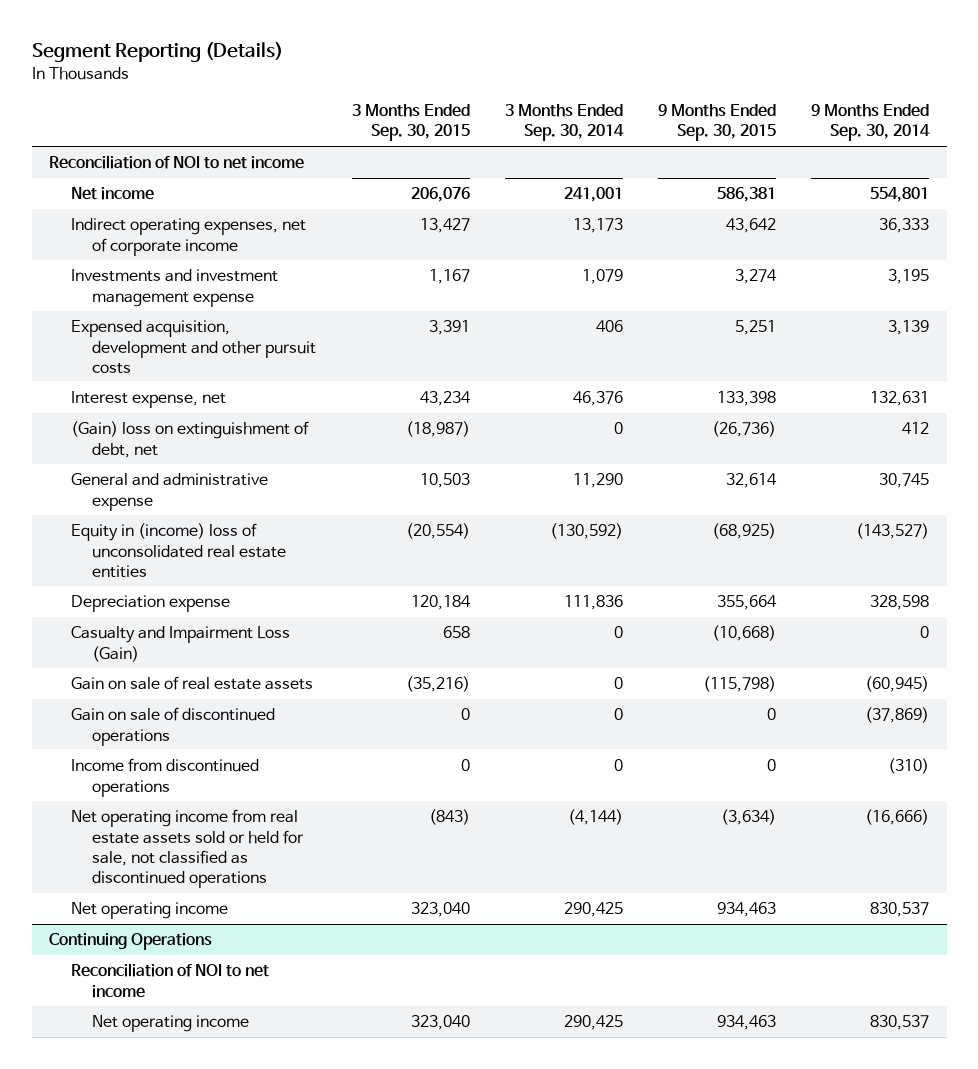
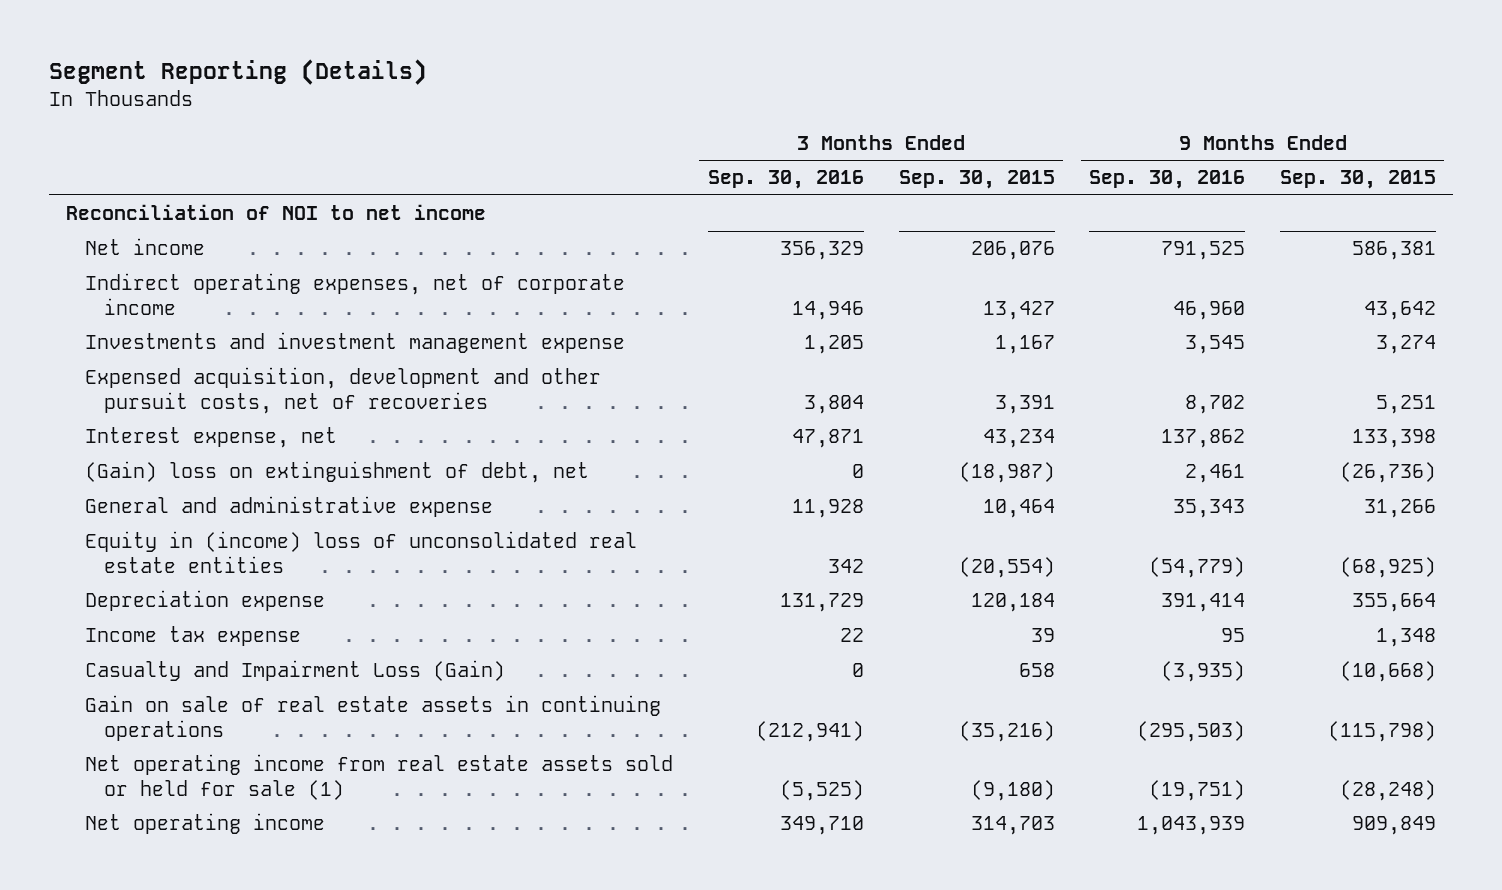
[504,104,624,142] 3 Months Ended Sep. 30, 2014 -> none
[810,104,930,142] 9 Months Ended Sep. 30, 2014 -> none
none -> [707,170,864,190] Sep. 30, 2016
none -> [1089,170,1246,190] Sep. 30, 2016
[70,320,317,374] Expensed acquisition, development and other pursuit costs -> [85,367,602,414] Expensed acquisition, development and other pursuit costs, net of recoveries
[419,473,470,489] 10,503 -> [982,499,1055,519] 10,464
[725,473,777,489] 32,614 -> [1363,499,1436,519] 31,266
none -> [85,626,302,647] Income tax expense
[70,707,275,746] Gain on sale of discontinued operations -> none
[70,758,259,797] Income from discontinued operations -> none
[49,933,213,951] Continuing Operations -> none
[70,963,269,998] Reconciliation of NOI to net income -> none
[92,1015,250,1033] Net operating income -> none
[70,676,313,691] Gain on sale of real estate assets -> [85,695,662,741] Gain on sale of real estate assets in continuing operations
[70,809,305,888] Net operating income from real estate assets sold or held for sale, not classified as discontinued operations -> [85,754,674,800] Net operating income from real estate assets sold or held for sale (1)
[428,809,470,826] (843) -> [970,779,1055,801] (9,180)
[720,809,776,826] (3,634) -> [1339,779,1436,801] (28,248)
[410,902,470,918] 323,040 -> [970,816,1055,836] 314,703
[716,902,776,918] 934,463 -> [1351,816,1436,836] 909,849

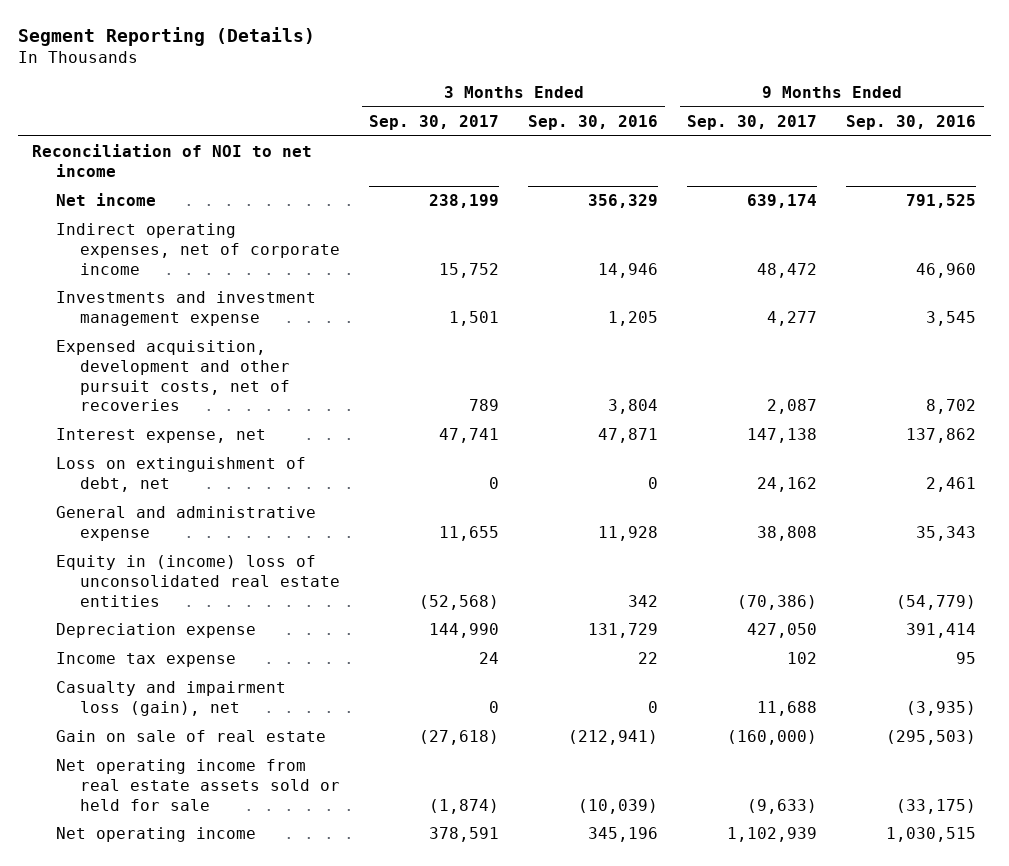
[898,170,1055,190] Sep. 30, 2015 -> none
[1279,170,1436,190] Sep. 30, 2015 -> none
none -> [368,114,499,130] Sep. 30, 2017
none -> [687,114,818,130] Sep. 30, 2017
[85,461,590,484] (Gain) loss on extinguishment of debt, net -> [56,457,307,492] Loss on extinguishment of debt, net
[85,660,506,682] Casualty and Impairment Loss (Gain) -> [56,681,287,716] Casualty and impairment loss (gain), net
[85,695,662,741] Gain on sale of real estate assets in continuing operations -> [56,730,327,743] Gain on sale of real estate
[85,754,674,800] Net operating income from real estate assets sold or held for sale (1) -> [56,759,340,811] Net operating income from real estate assets sold or held for sale
[779,779,864,801] (5,525) -> [578,798,659,814] (10,039)
[1149,779,1246,801] (19,751) -> [896,798,977,814] (33,175)
[779,816,864,836] 349,710 -> [588,827,659,843] 345,196
[1137,816,1246,836] 1,043,939 -> [886,827,977,843] 1,030,515

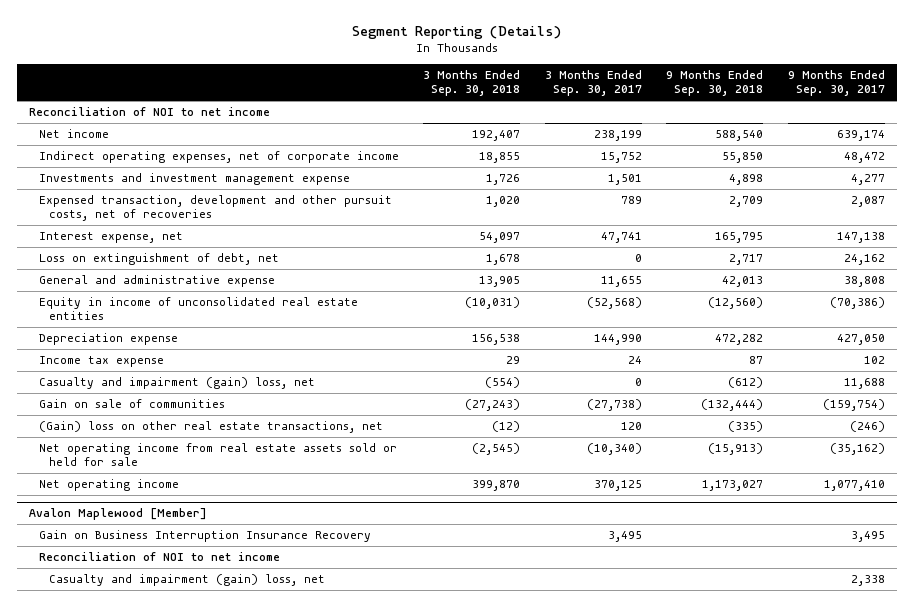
[528,114,659,130] Sep. 30, 2016 -> none
[846,114,977,130] Sep. 30, 2016 -> none
none -> [423,70,521,97] 3 Months Ended Sep. 30, 2018
none -> [666,70,764,97] 9 Months Ended Sep. 30, 2018
[56,340,290,412] Expensed acquisition, development and other pursuit costs, net of recoveries -> [38,194,392,222] Expensed transaction, development and other pursuit costs, net of recoveries
[56,555,340,607] Equity in (income) loss of unconsolidated real estate entities -> [38,296,358,321] Equity in income of unconsolidated real estate entities
[56,681,287,716] Casualty and impairment loss (gain), net -> [38,376,315,389] Casualty and impairment (gain) loss, net
[56,730,327,743] Gain on sale of real estate -> [38,398,225,408] Gain on sale of communities
[418,730,499,746] (27,618) -> [586,398,642,411] (27,738)
[727,730,818,746] (160,000) -> [822,398,885,411] (159,754)
none -> [38,420,383,433] (Gain) loss on other real estate transactions, net
[428,798,499,814] (1,874) -> [586,442,642,455] (10,340)
[747,798,818,814] (9,633) -> [829,442,885,455] (35,162)
[428,827,499,843] 378,591 -> [593,479,642,491] 370,125
[727,827,818,843] 1,102,939 -> [823,479,885,491] 1,077,410
none -> [28,508,207,521] Avalon Maplewood [Member]
none -> [38,529,371,542] Gain on Business Interruption Insurance Recovery
none -> [38,551,280,561] Reconciliation of NOI to net income
none -> [48,573,325,586] Casualty and impairment (gain) loss, net

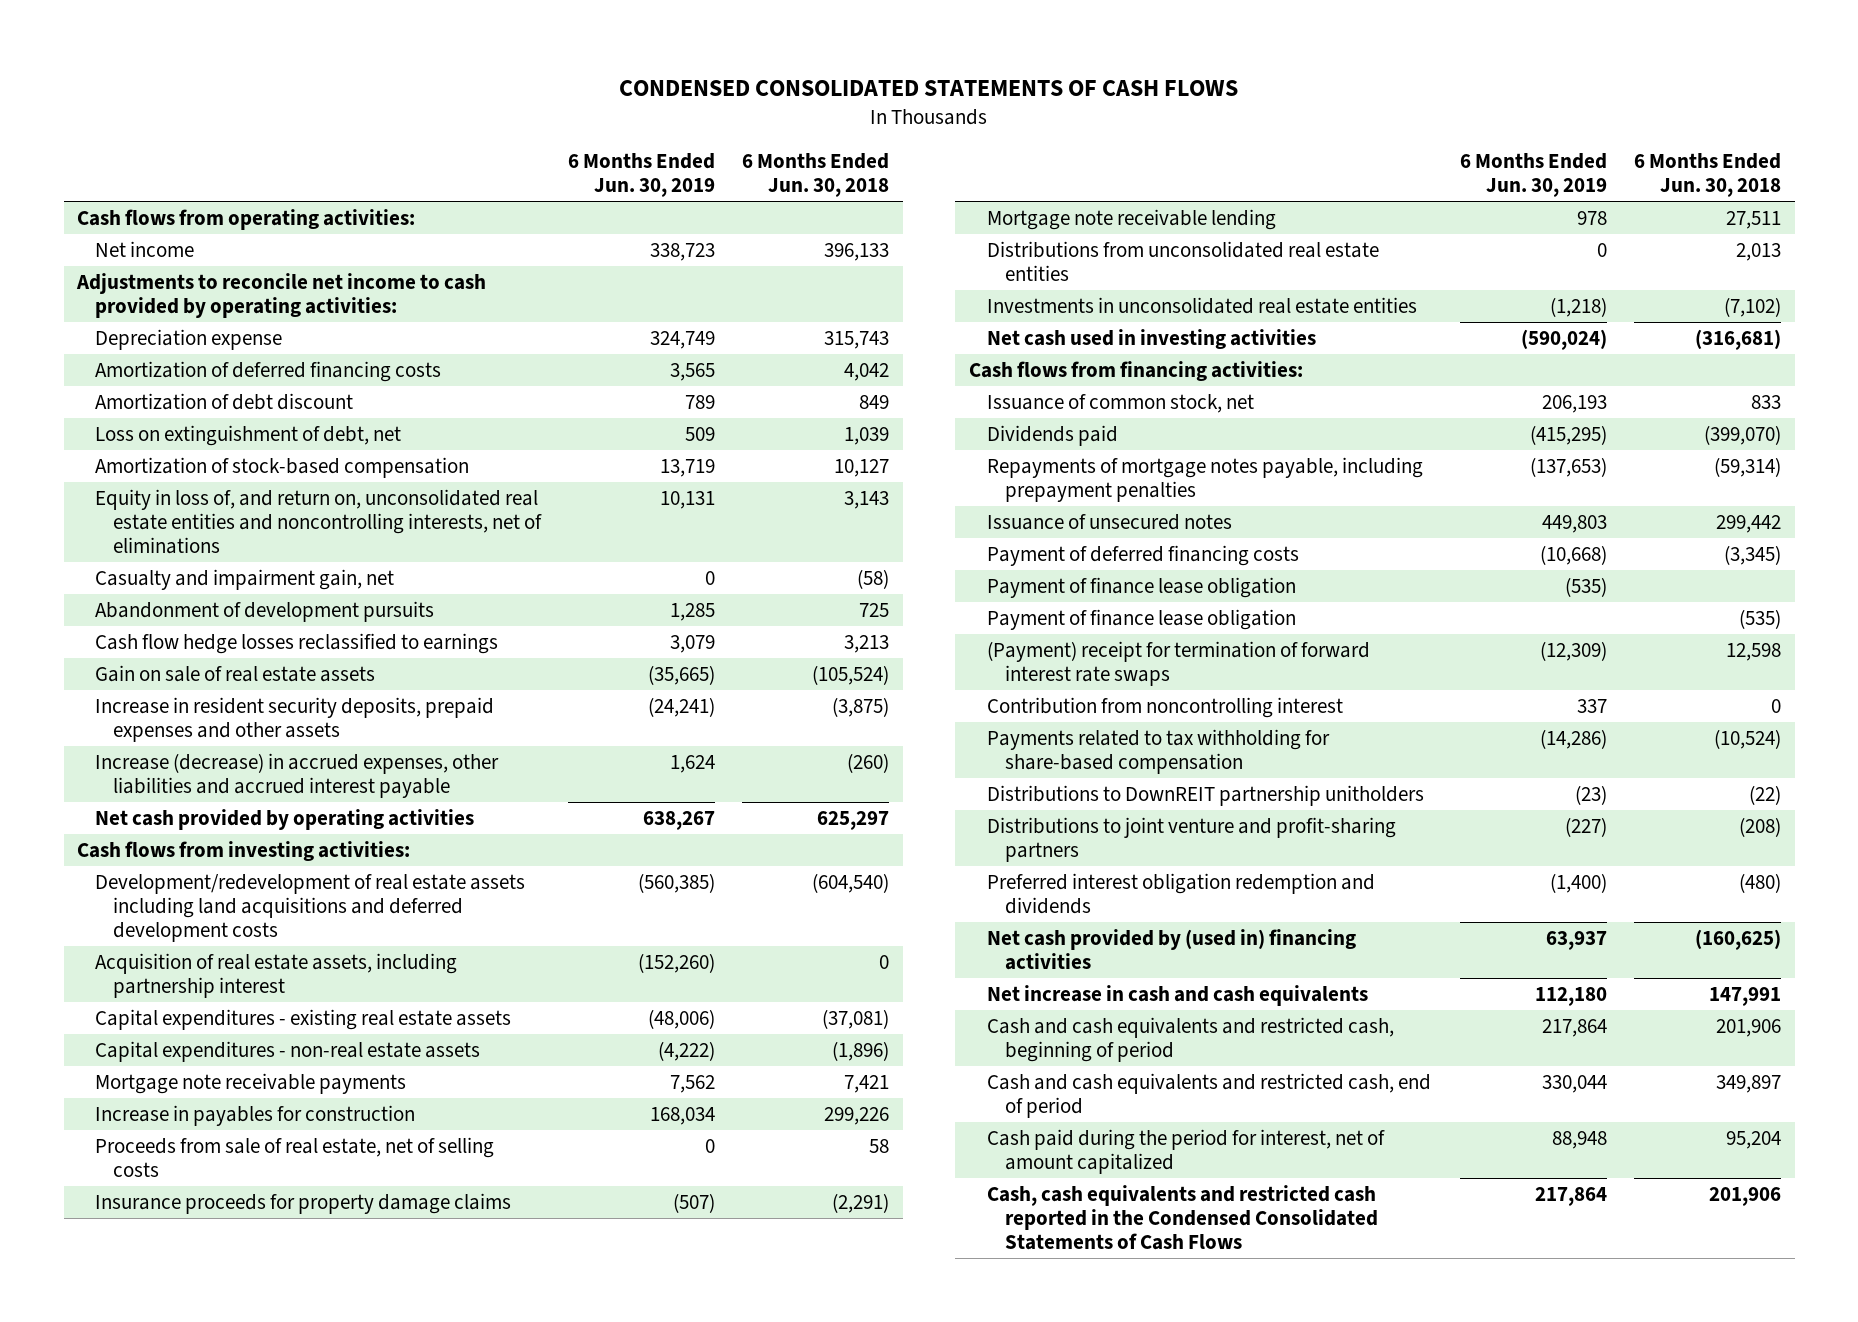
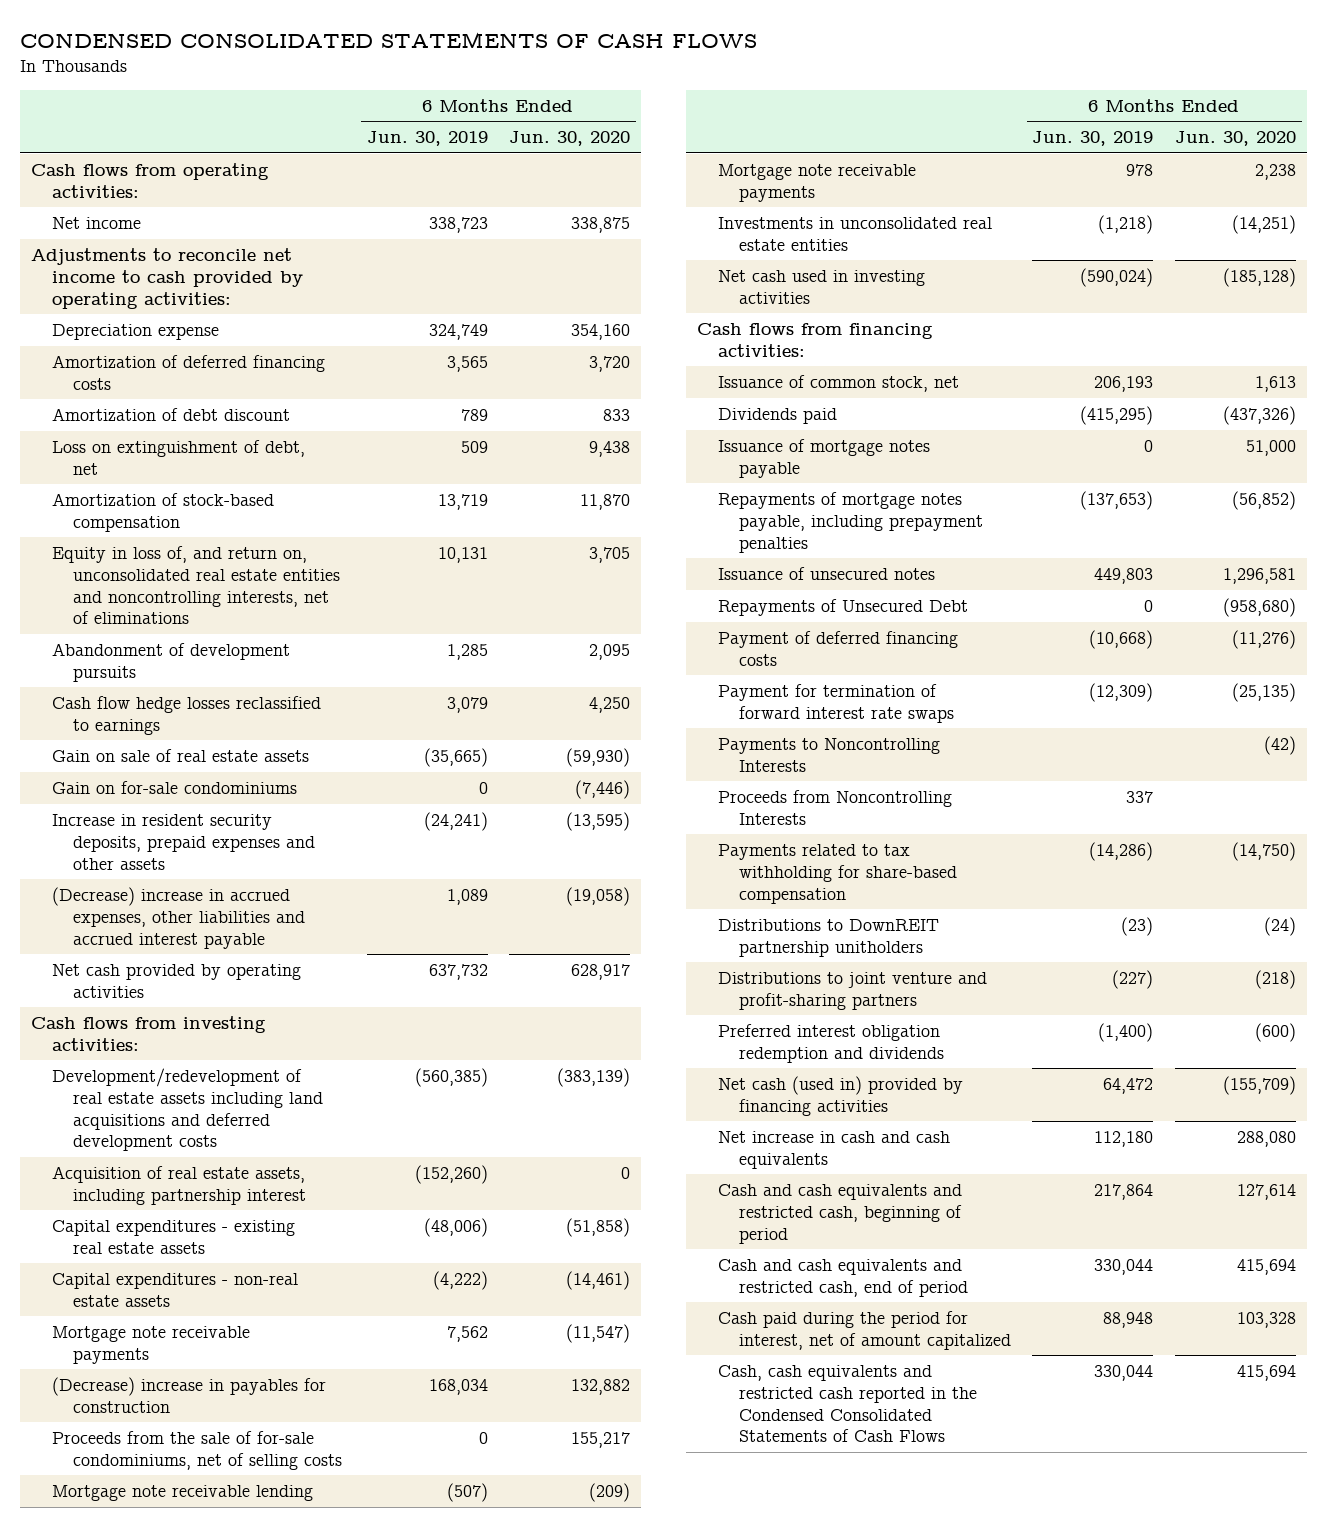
[742,153,890,198] 6 Months Ended Jun. 30, 2018 -> none
none -> [509,131,631,147] Jun. 30, 2020
[95,568,395,590] Casualty and impairment gain, net -> none
none -> [51,780,297,794] Gain on for-sale condominiums
[95,752,500,799] Increase (decrease) in accrued expenses, other liabilities and accrued interest payable -> [51,886,306,949] (Decrease) increase in accrued expenses, other liabilities and accrued interest payable
[670,754,716,773] 1,624 -> [446,888,488,905] 1,089
[643,810,716,830] 638,267 -> [428,963,488,980] 637,732
[986,240,1379,282] Distributions from unconsolidated real estate entities -> none
[95,1104,416,1126] Increase in payables for construction -> [51,1376,326,1413] (Decrease) increase in payables for construction
[95,1136,495,1178] Proceeds from sale of real estate, net of selling costs -> [51,1430,343,1470] Proceeds from the sale of for-sale condominiums, net of selling costs
[95,1192,512,1214] Insurance proceeds for property damage claims -> [51,1484,313,1501] Mortgage note receivable lending
[986,208,1276,230] Mortgage note receivable lending -> [717,163,916,202] Mortgage note receivable payments
none -> [717,438,930,478] Issuance of mortgage notes payable
none -> [717,598,968,616] Repayments of Unsecured Debt
[986,576,1296,598] Payment of finance lease obligation -> none
[986,608,1296,630] Payment of finance lease obligation -> none
[986,640,1370,687] (Payment) receipt for termination of forward interest rate swaps -> [717,683,954,723] Payment for termination of forward interest rate swaps
none -> [717,737,940,772] Payments to Noncontrolling Interests
[986,696,1343,718] Contribution from noncontrolling interest -> [717,789,952,825] Proceeds from Noncontrolling Interests
[986,928,1356,971] Net cash provided by (used in) financing activities -> [717,1075,963,1116] Net cash (used in) provided by financing activities
[1545,930,1607,950] 63,937 -> [1103,1077,1154,1094] 64,472
[1534,1186,1607,1206] 217,864 -> [1094,1364,1154,1381] 330,044

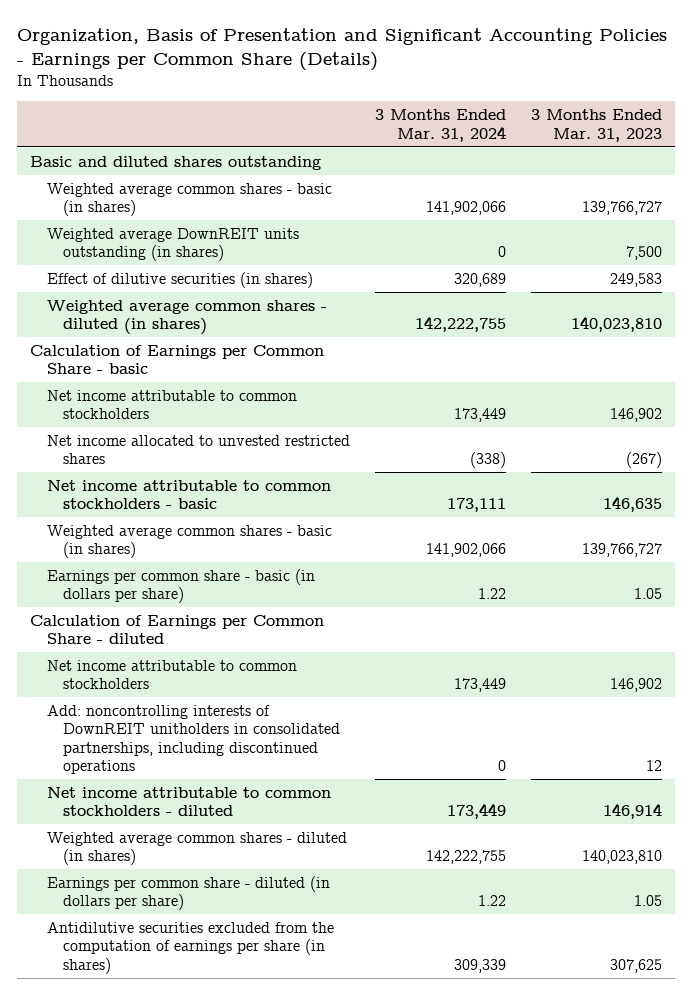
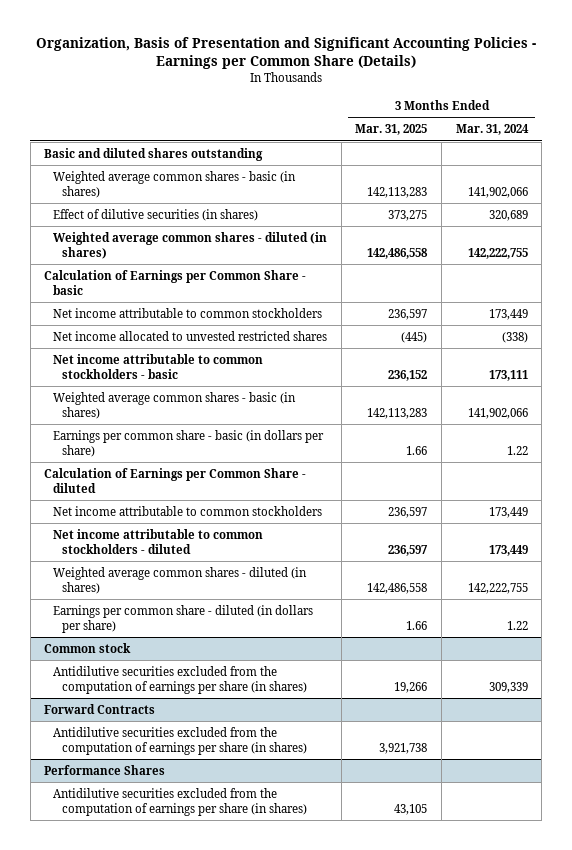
[531,109,663,142] 3 Months Ended Mar. 31, 2023 -> none
none -> [355,124,428,136] Mar. 31, 2025
[46,227,299,262] Weighted average DownREIT units outstanding (in shares) -> none
[46,704,341,775] Add: noncontrolling interests of DownREIT unitholders in consolidated partnerships, including discontinued operations -> none
none -> [44,642,132,653] Common stock
none -> [44,703,156,714] Forward Contracts
none -> [53,726,308,755] Antidilutive securities excluded from the computation of earnings per share (in shares)
none -> [44,764,166,775] Performance Shares
none -> [53,787,308,816] Antidilutive securities excluded from the computation of earnings per share (in shares)

